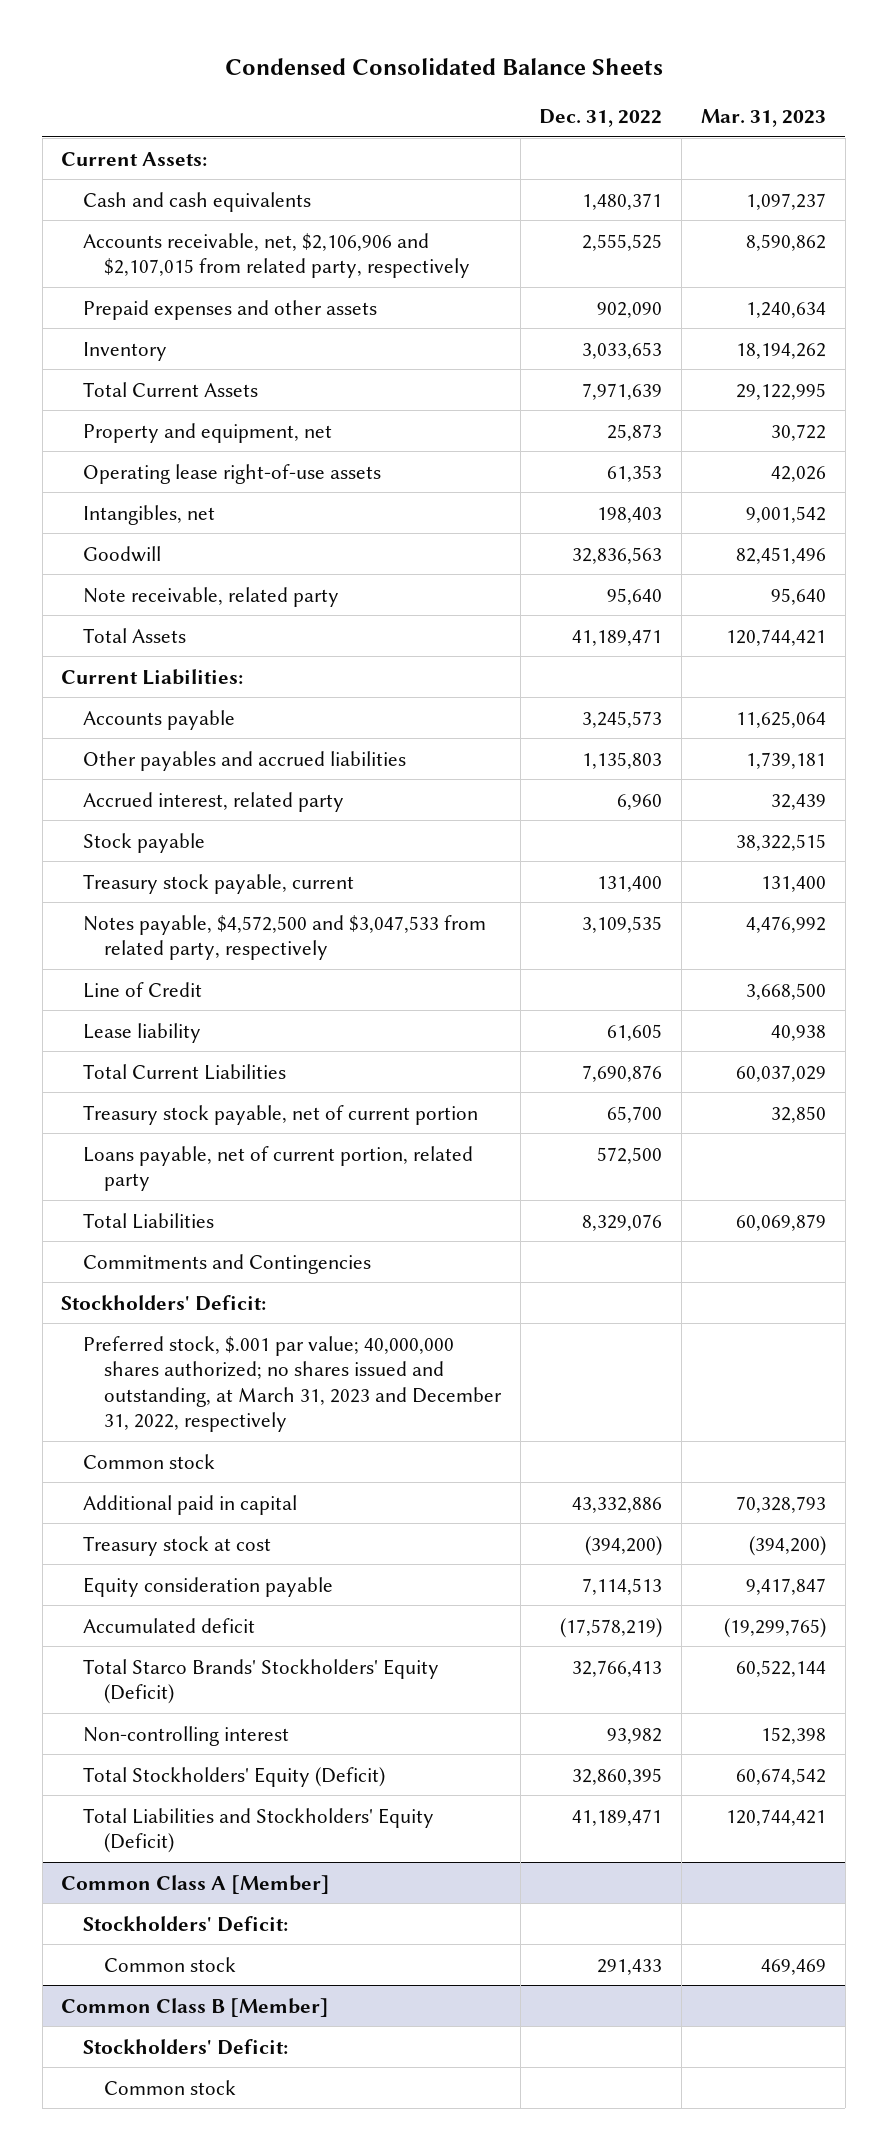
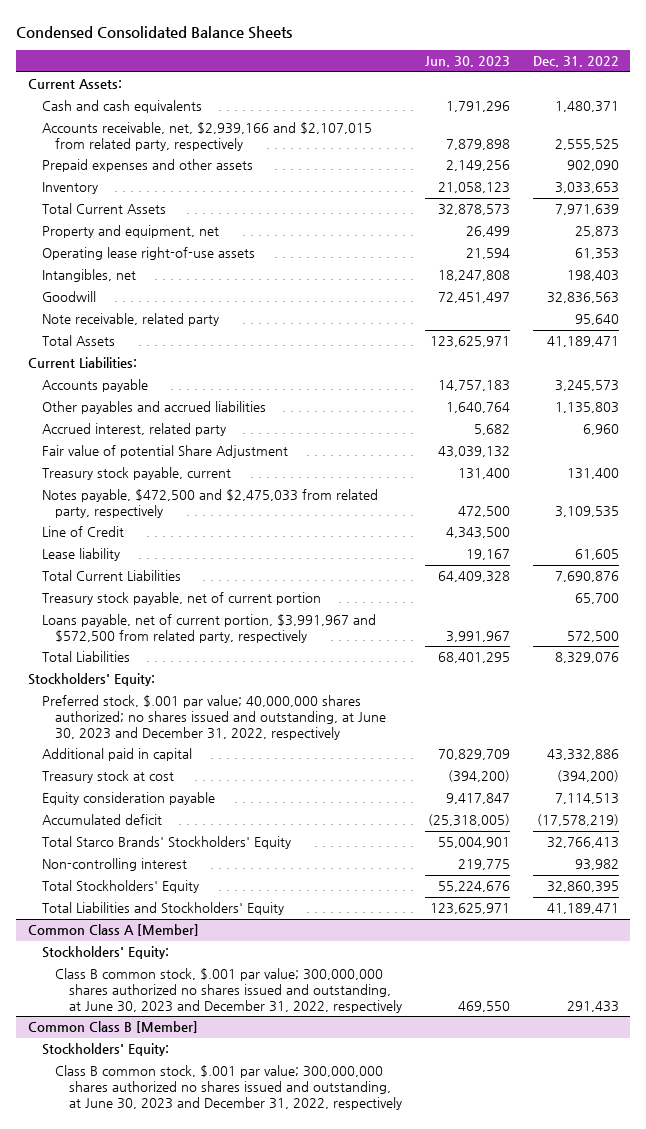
[701,109,827,128] Mar. 31, 2023 -> none
none -> [424,56,510,68] Jun. 30, 2023
[82,232,470,279] Accounts receivable, net, $2,106,906 and $2,107,015 from related party, respectively -> [41,122,372,152] Accounts receivable, net, $2,939,166 and $2,107,015 from related party, respectively
[82,832,205,853] Stock payable -> none
none -> [41,445,288,459] Fair value of potential Share Adjustment
[82,914,486,961] Notes payable, $4,572,500 and $3,047,533 from related party, respectively -> [41,489,378,519] Notes payable, $472,500 and $2,475,033 from related party, respectively
[82,1145,473,1192] Loans payable, net of current portion, related party -> [41,614,376,644] Loans payable, net of current portion, $3,991,967 and $572,500 from related party, respectively
[82,1253,371,1274] Commitments and Contingencies -> none
[82,1453,215,1469] Common stock -> none
[61,1294,267,1311] Stockholders' Deficit: -> [27,673,155,687] Stockholders' Equity:
[82,1335,502,1433] Preferred stock, $.001 par value; 40,000,000 shares authorized; no shares issued and outstanding, at March 31, 2023 and December 31, 2022, respectively -> [41,695,387,740] Preferred stock, $.001 par value; 40,000,000 shares authorized; no shares issued and outstanding, at June 30, 2023 and December 31, 2022, respectively
[82,1658,439,1705] Total Starco Brands' Stockholders' Equity (Deficit) -> [41,836,291,850] Total Starco Brands' Stockholders' Equity
[82,1766,385,1787] Total Stockholders' Equity (Deficit) -> [41,880,199,894] Total Stockholders' Equity
[82,1807,434,1854] Total Liabilities and Stockholders' Equity (Deficit) -> [41,902,284,916] Total Liabilities and Stockholders' Equity
[82,1915,288,1932] Stockholders' Deficit: -> [41,946,169,960] Stockholders' Equity:
[103,1956,236,1972] Common stock -> [55,968,403,1013] Class B common stock, $.001 par value; 300,000,000 shares authorized no shares issued and outstanding, at June 30, 2023 and December 31, 2022, respectively
[82,2038,288,2055] Stockholders' Deficit: -> [41,1043,169,1057] Stockholders' Equity:
[103,2079,236,2095] Common stock -> [55,1065,403,1110] Class B common stock, $.001 par value; 300,000,000 shares authorized no shares issued and outstanding, at June 30, 2023 and December 31, 2022, respectively

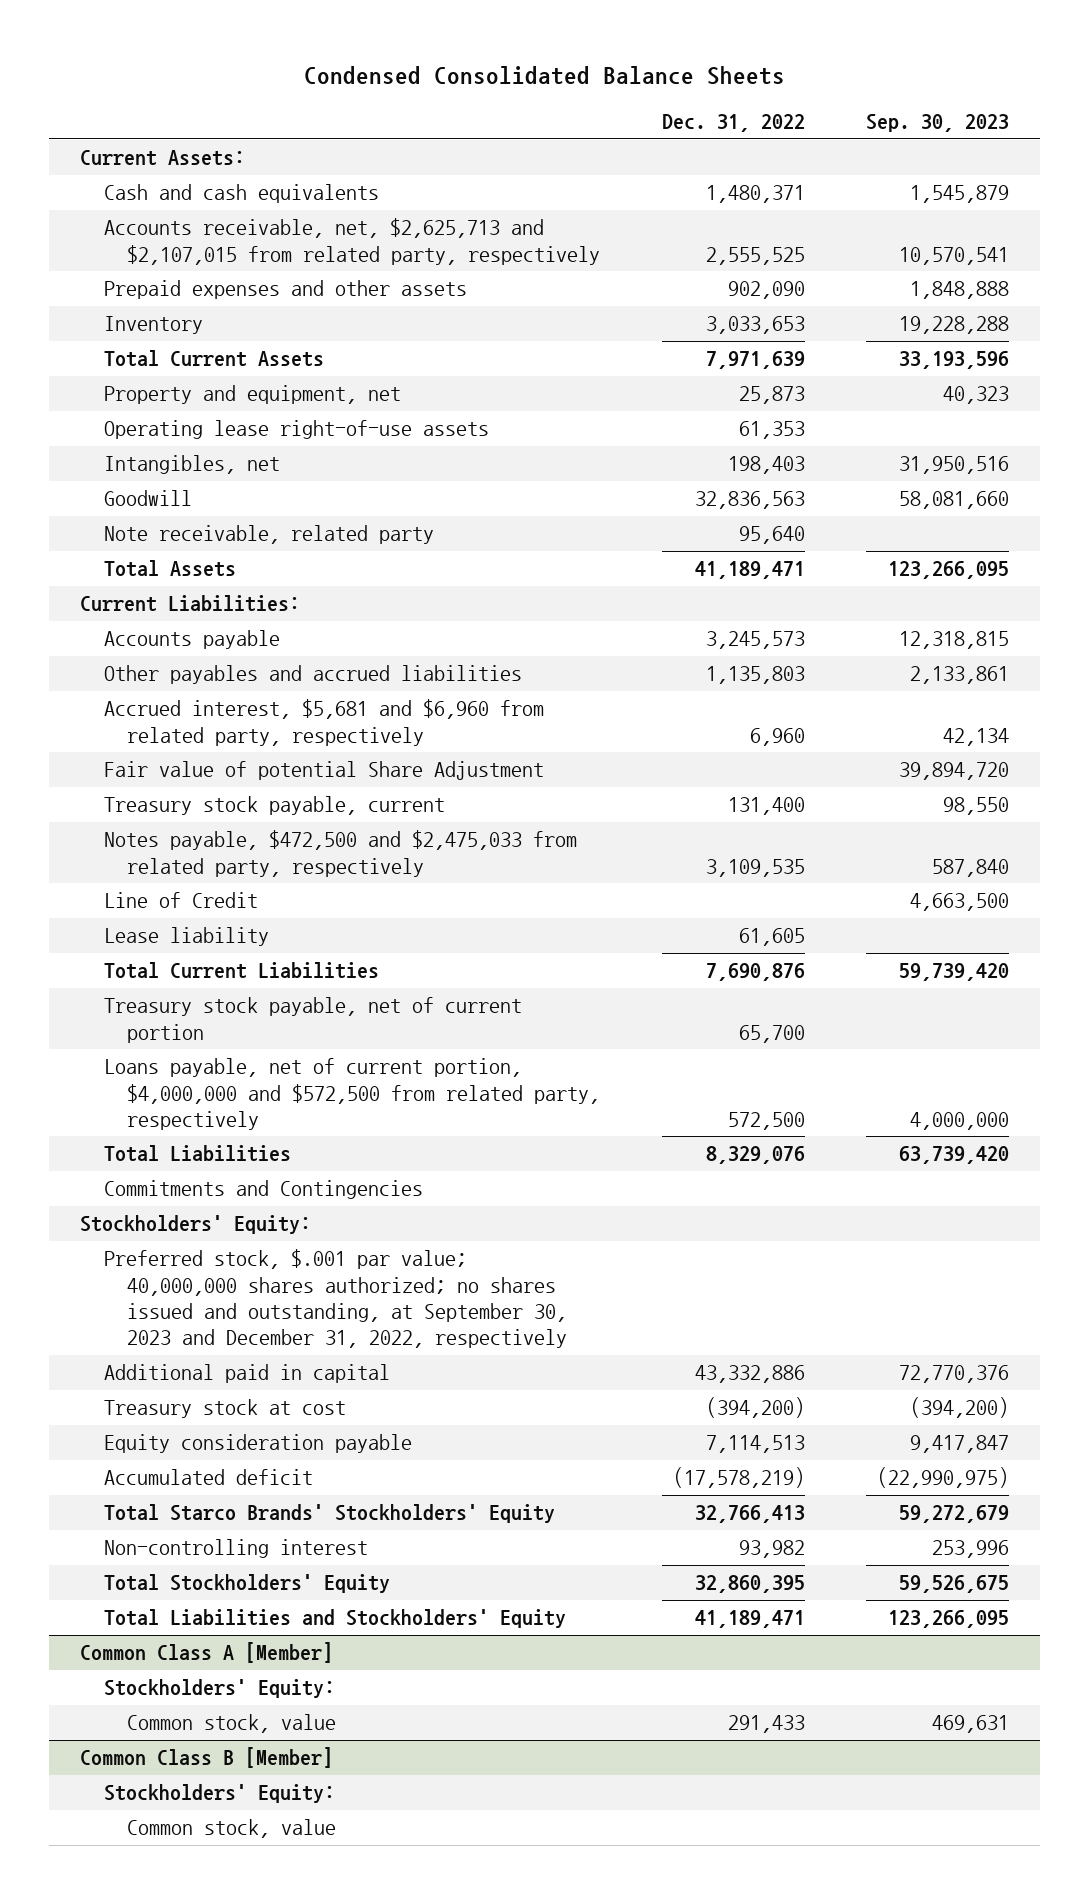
[424,56,510,68] Jun. 30, 2023 -> none
none -> [866,114,1010,133] Sep. 30, 2023
[41,122,372,152] Accounts receivable, net, $2,939,166 and $2,107,015 from related party, respectively -> [103,218,600,265] Accounts receivable, net, $2,625,713 and $2,107,015 from related party, respectively
[41,423,226,437] Accrued interest, related party -> [103,699,544,746] Accrued interest, $5,681 and $6,960 from related party, respectively
[41,614,376,644] Loans payable, net of current portion, $3,991,967 and $572,500 from related party, respectively -> [103,1058,600,1130] Loans payable, net of current portion, $4,000,000 and $572,500 from related party, respectively
none -> [103,1180,423,1200] Commitments and Contingencies
[41,695,387,740] Preferred stock, $.001 par value; 40,000,000 shares authorized; no shares issued and outstanding, at June 30, 2023 and December 31, 2022, respectively -> [103,1249,567,1349] Preferred stock, $.001 par value; 40,000,000 shares authorized; no shares issued and outstanding, at September 30, 2023 and December 31, 2022, respectively
[55,968,403,1013] Class B common stock, $.001 par value; 300,000,000 shares authorized no shares issued and outstanding, at June 30, 2023 and December 31, 2022, respectively -> [126,1714,336,1734] Common stock, value
[55,1065,403,1110] Class B common stock, $.001 par value; 300,000,000 shares authorized no shares issued and outstanding, at June 30, 2023 and December 31, 2022, respectively -> [126,1819,336,1839] Common stock, value

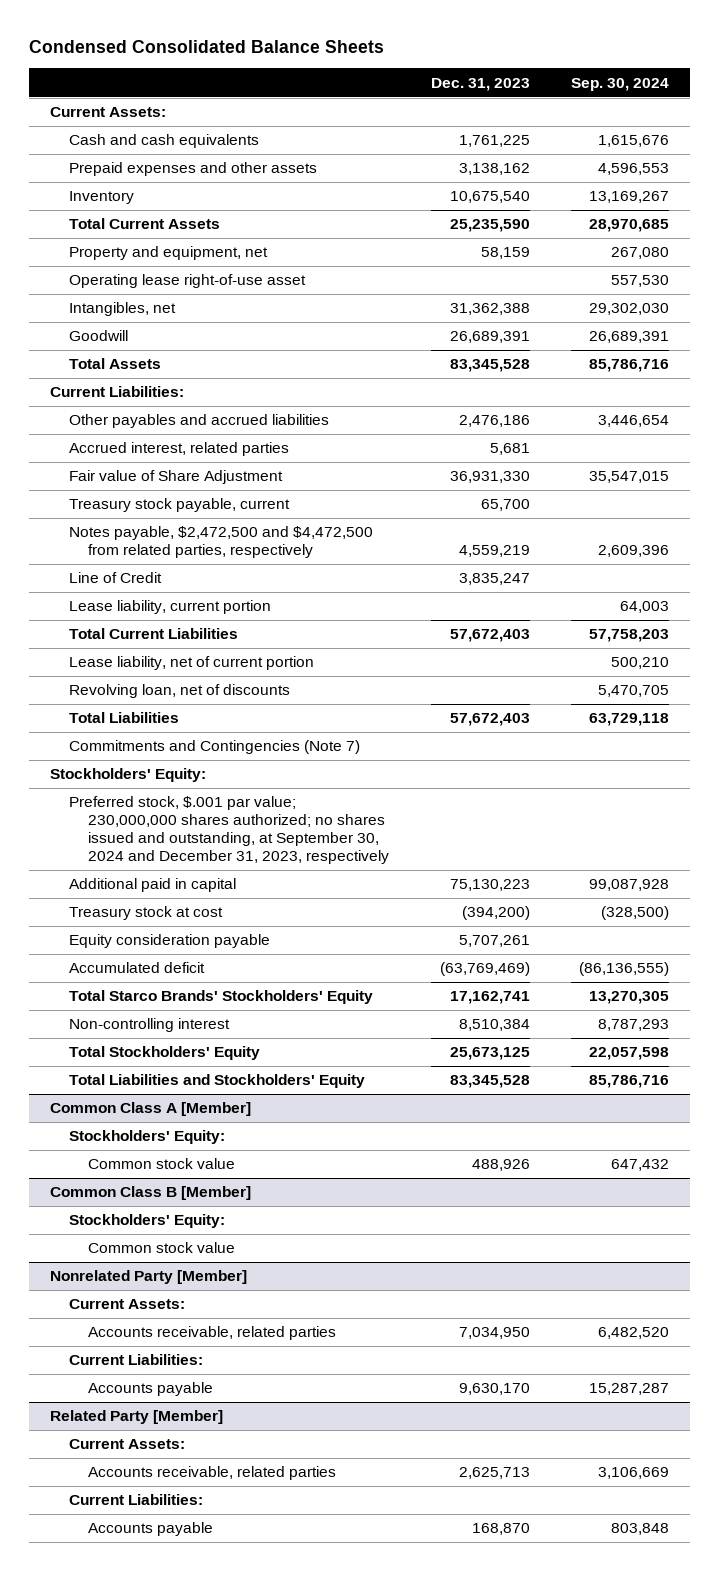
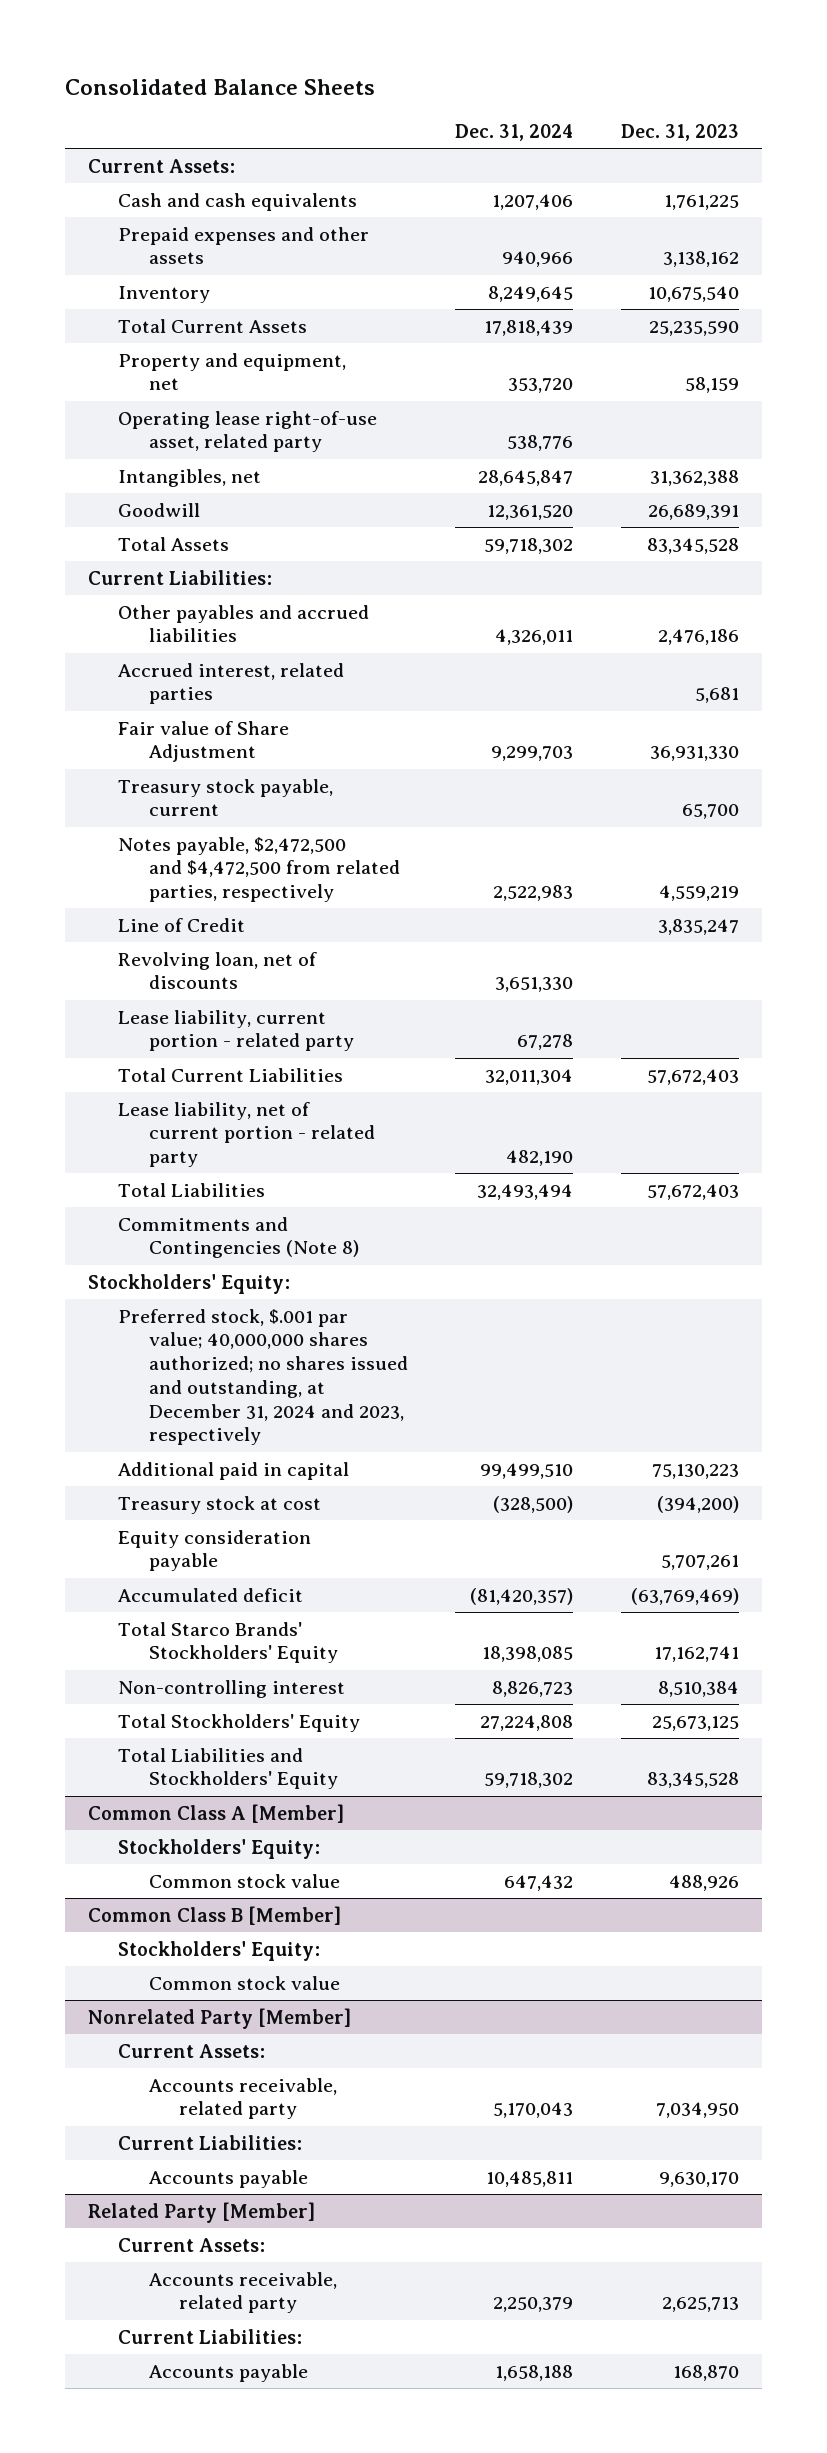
[29,39,385,53] Condensed Consolidated Balance Sheets -> [64,78,375,95] Consolidated Balance Sheets
[571,77,670,91] Sep. 30, 2024 -> none
none -> [455,124,574,142] Dec. 31, 2024
[68,274,306,289] Operating lease right-of-use asset -> [118,410,378,453] Operating lease right-of-use asset, related party
[68,600,271,615] Lease liability, current portion -> none
[68,656,314,671] Lease liability, net of current portion -> none
none -> [118,1009,354,1052] Lease liability, current portion - related party
[68,628,238,640] Total Current Liabilities -> [118,1067,344,1082] Total Current Liabilities
none -> [118,1101,375,1168] Lease liability, net of current portion - related party
[68,740,360,755] Commitments and Contingencies (Note 7) -> [118,1216,359,1259] Commitments and Contingencies (Note 8)
[68,796,389,865] Preferred stock, $.001 par value; 230,000,000 shares authorized; no shares issued and outstanding, at September 30, 2024 and December 31, 2023, respectively -> [118,1308,408,1446] Preferred stock, $.001 par value; 40,000,000 shares authorized; no shares issued and outstanding, at December 31, 2024 and 2023, respectively
[87,1326,336,1341] Accounts receivable, related parties -> [148,2077,337,2120] Accounts receivable, related party
[87,1466,336,1481] Accounts receivable, related parties -> [148,2271,337,2314] Accounts receivable, related party

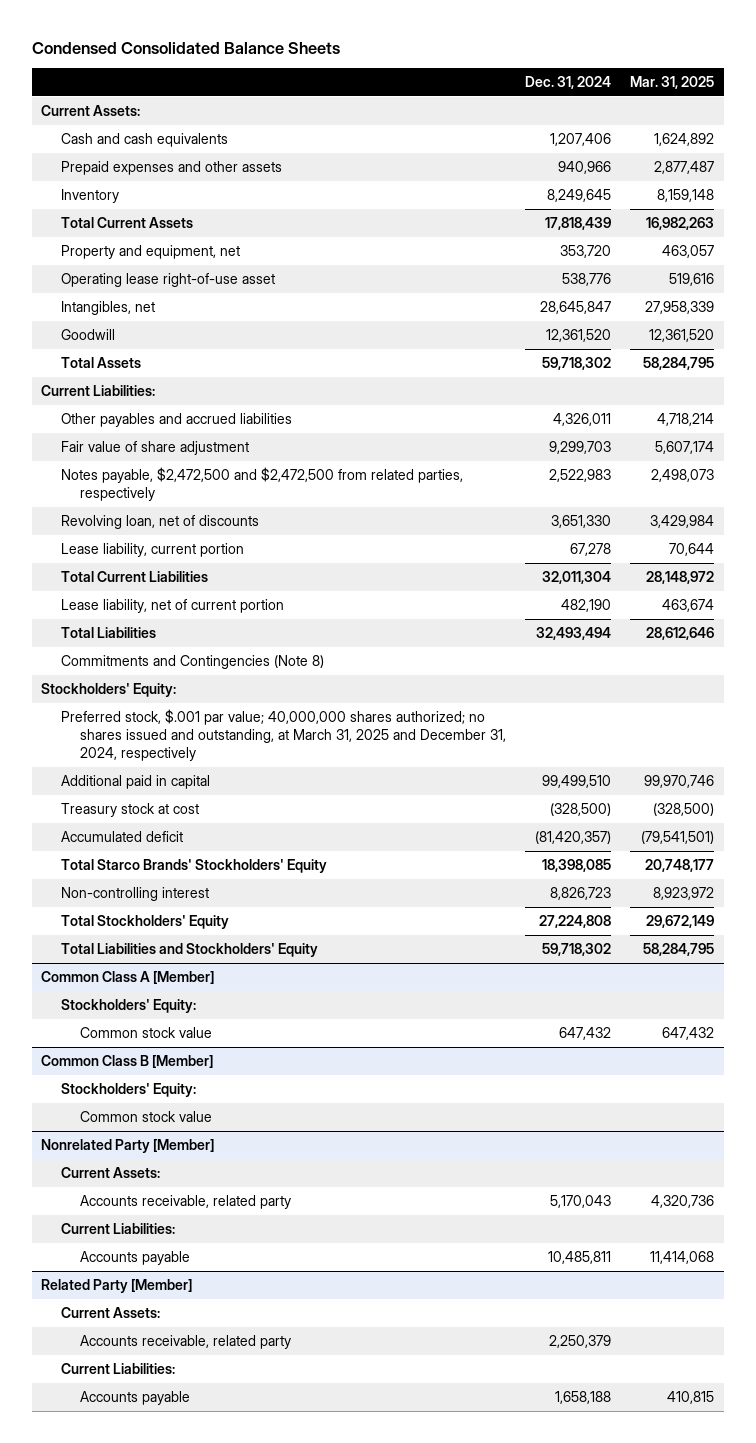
[64,78,375,95] Consolidated Balance Sheets -> [31,41,340,54] Condensed Consolidated Balance Sheets
[620,124,739,142] Dec. 31, 2023 -> none
none -> [630,75,715,89] Mar. 31, 2025
[118,410,378,453] Operating lease right-of-use asset, related party -> [60,273,275,288] Operating lease right-of-use asset
[118,662,345,705] Accrued interest, related parties -> none
[118,778,334,817] Treasury stock payable, current -> none
[118,917,246,932] Line of Credit -> none
[118,720,290,763] Fair value of Share Adjustment -> [60,441,249,456] Fair value of share adjustment
[118,836,400,903] Notes payable, $2,472,500 and $4,472,500 from related parties, respectively -> [60,467,463,501] Notes payable, $2,472,500 and $2,472,500 from related parties, respectively
[118,1009,354,1052] Lease liability, current portion - related party -> [60,543,244,558] Lease liability, current portion
[118,1101,375,1168] Lease liability, net of current portion - related party -> [60,599,284,614] Lease liability, net of current portion
[118,1308,408,1446] Preferred stock, $.001 par value; 40,000,000 shares authorized; no shares issued and outstanding, at December 31, 2024 and 2023, respectively -> [60,709,507,761] Preferred stock, $.001 par value; 40,000,000 shares authorized; no shares issued and outstanding, at March 31, 2025 and December 31, 2024, respectively
[118,1529,312,1572] Equity consideration payable -> none

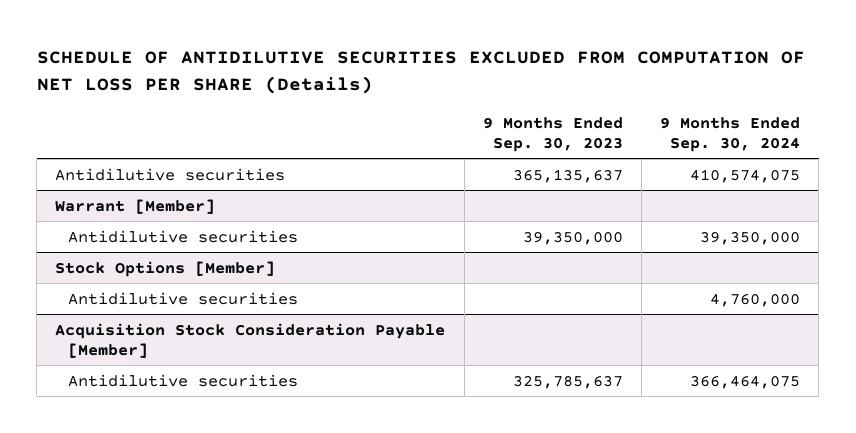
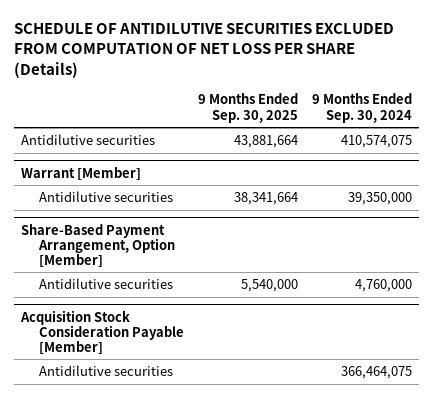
[482,116,623,152] 9 Months Ended Sep. 30, 2023 -> none
none -> [198,93,299,123] 9 Months Ended Sep. 30, 2025
[55,260,276,277] Stock Options [Member] -> [21,223,176,268] Share-Based Payment Arrangement, Option [Member]

